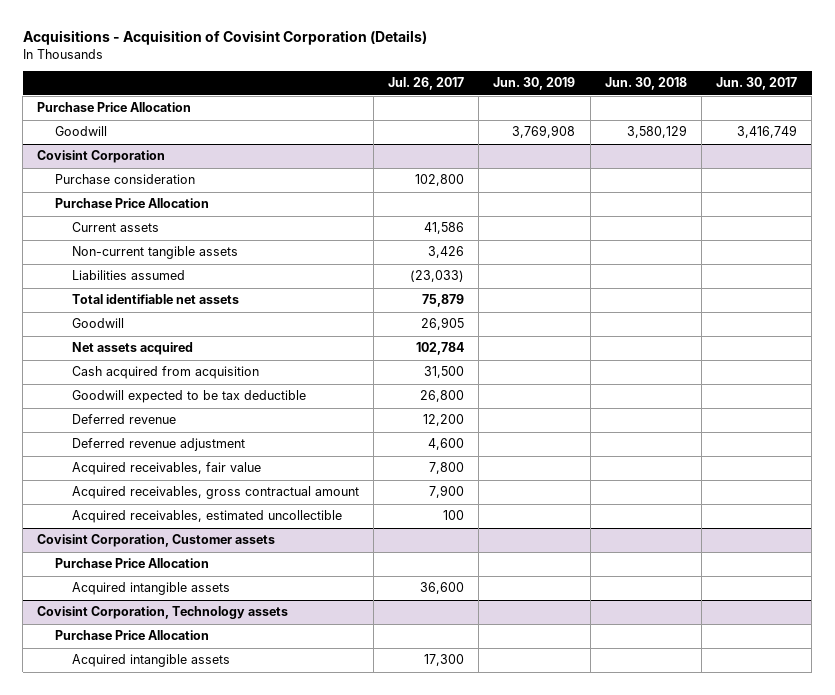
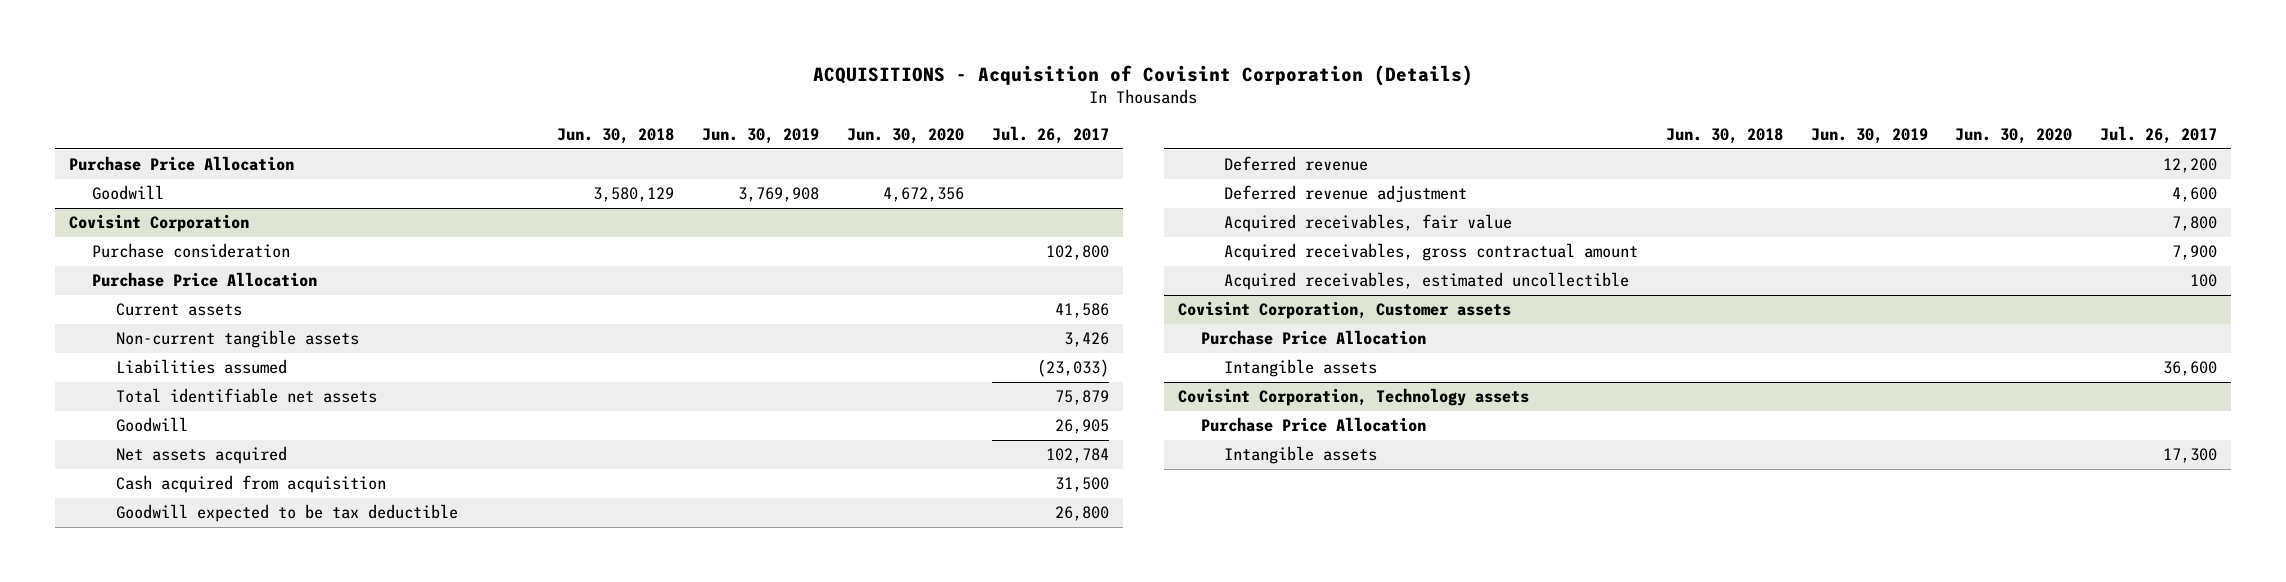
[22,29,427,45] Acquisitions - Acquisition of Covisint Corporation (Details) -> [813,64,1474,86] ACQUISITIONS - Acquisition of Covisint Corporation (Details)
[716,77,798,91] Jun. 30, 2017 -> none
none -> [846,127,964,144] Jun. 30, 2020
[71,582,230,596] Acquired intangible assets -> [1223,359,1377,378] Intangible assets
[71,654,230,668] Acquired intangible assets -> [1223,446,1377,465] Intangible assets

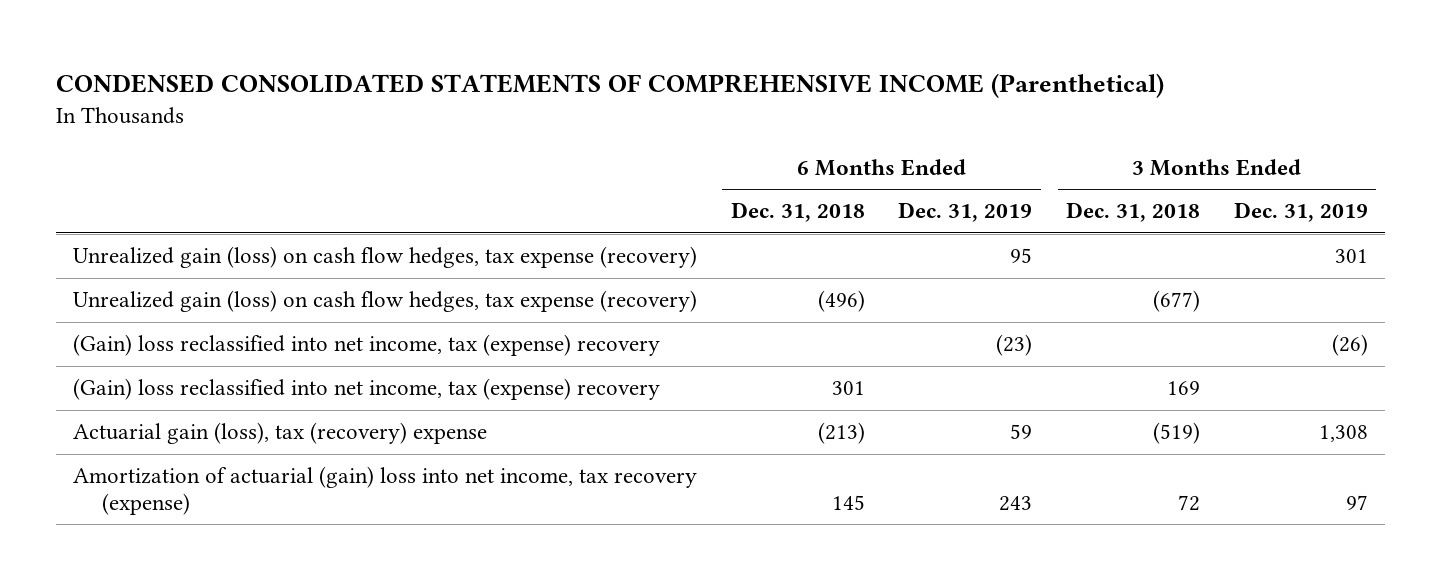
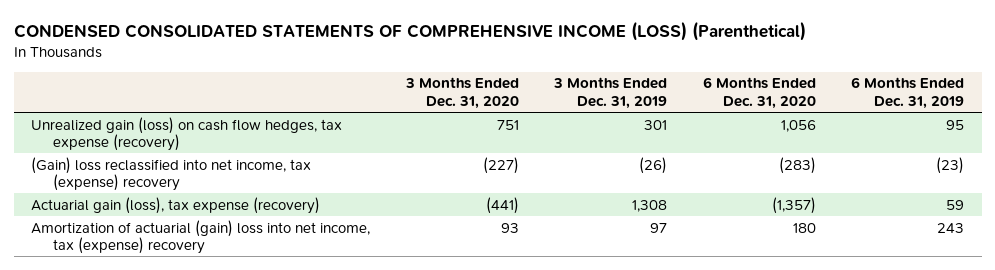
[56,72,1165,98] CONDENSED CONSOLIDATED STATEMENTS OF COMPREHENSIVE INCOME (Parenthetical) -> [13,20,806,41] CONDENSED CONSOLIDATED STATEMENTS OF COMPREHENSIVE INCOME (LOSS) (Parenthetical)
[730,202,865,223] Dec. 31, 2018 -> none
[1066,202,1201,223] Dec. 31, 2018 -> none
none -> [404,77,519,109] 3 Months Ended Dec. 31, 2020
none -> [702,77,816,109] 6 Months Ended Dec. 31, 2020
[73,290,698,313] Unrealized gain (loss) on cash flow hedges, tax expense (recovery) -> none
[73,378,661,401] (Gain) loss reclassified into net income, tax (expense) recovery -> none
[73,422,488,445] Actuarial gain (loss), tax (recovery) expense -> [31,196,321,214] Actuarial gain (loss), tax expense (recovery)
[73,466,698,515] Amortization of actuarial (gain) loss into net income, tax recovery (expense) -> [31,219,371,254] Amortization of actuarial (gain) loss into net income, tax (expense) recovery

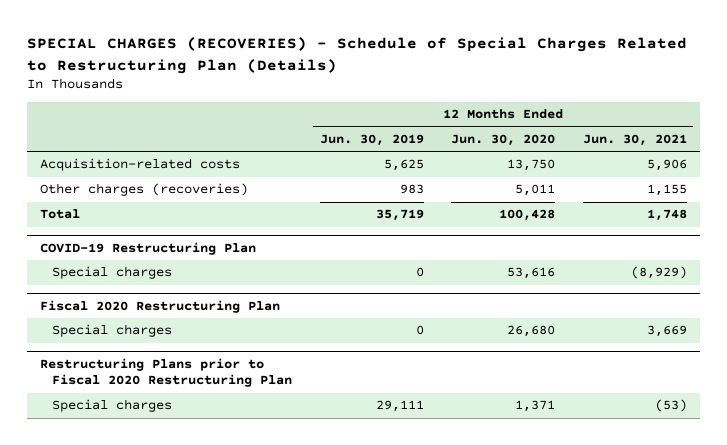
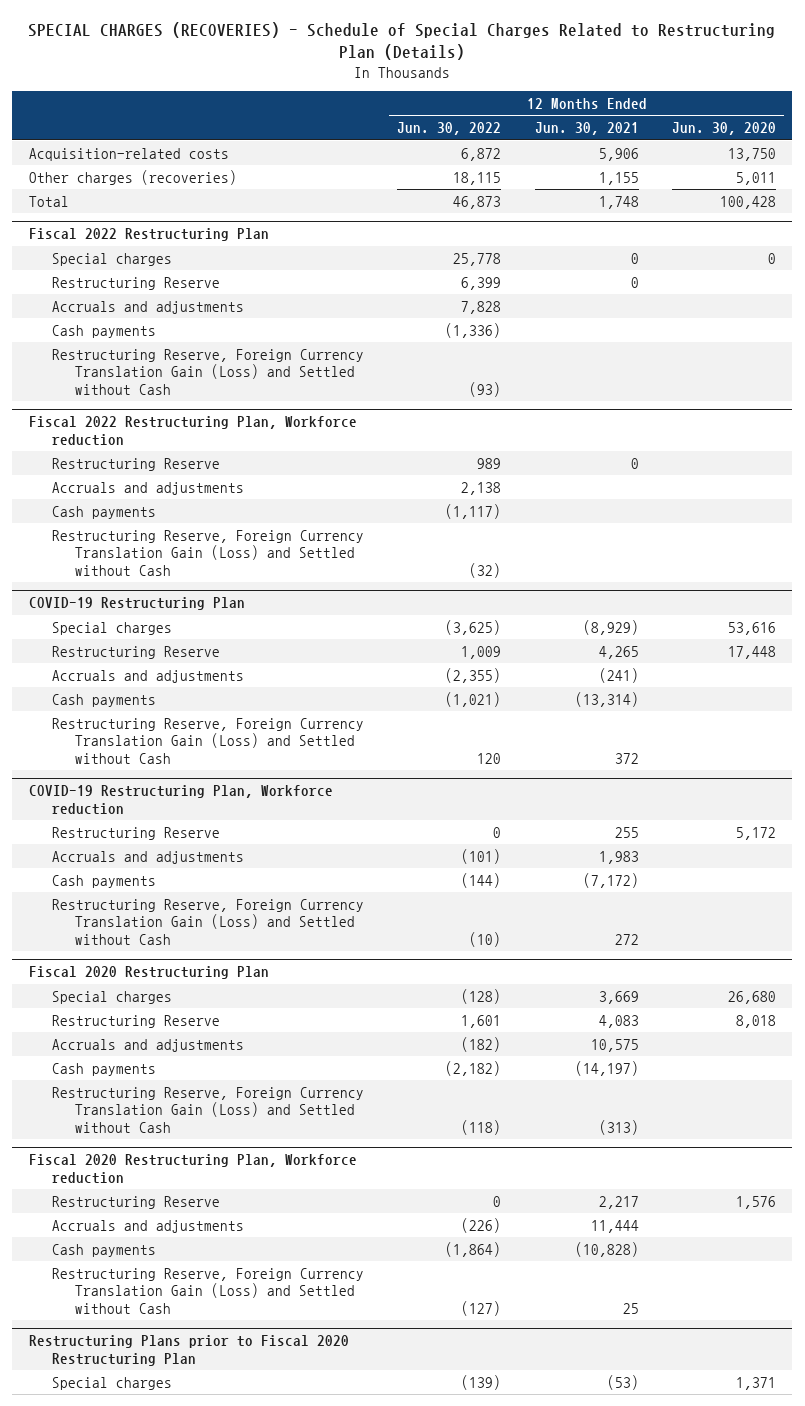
[319,134,424,147] Jun. 30, 2019 -> none
none -> [397,122,502,136] Jun. 30, 2022
none -> [29,228,270,242] Fiscal 2022 Restructuring Plan
none -> [51,252,172,266] Special charges
none -> [51,276,220,290] Restructuring Reserve
none -> [51,300,244,314] Accruals and adjustments
none -> [51,324,156,338] Cash payments
none -> [51,348,364,395] Restructuring Reserve, Foreign Currency Translation Gain (Loss) and Settled without Cash
none -> [29,416,358,446] Fiscal 2022 Restructuring Plan, Workforce reduction
none -> [51,457,220,471] Restructuring Reserve
none -> [51,481,244,495] Accruals and adjustments
none -> [51,505,156,519] Cash payments
none -> [51,529,364,576] Restructuring Reserve, Foreign Currency Translation Gain (Loss) and Settled without Cash
none -> [51,645,220,659] Restructuring Reserve
none -> [51,669,244,683] Accruals and adjustments
none -> [51,693,156,707] Cash payments
none -> [51,717,364,764] Restructuring Reserve, Foreign Currency Translation Gain (Loss) and Settled without Cash
none -> [29,785,334,815] COVID-19 Restructuring Plan, Workforce reduction
none -> [51,826,220,840] Restructuring Reserve
none -> [51,850,244,864] Accruals and adjustments
none -> [51,874,156,888] Cash payments
none -> [51,898,364,945] Restructuring Reserve, Foreign Currency Translation Gain (Loss) and Settled without Cash
none -> [51,1014,220,1028] Restructuring Reserve
none -> [51,1038,244,1052] Accruals and adjustments
none -> [51,1062,156,1076] Cash payments
none -> [51,1086,364,1133] Restructuring Reserve, Foreign Currency Translation Gain (Loss) and Settled without Cash
none -> [29,1154,358,1184] Fiscal 2020 Restructuring Plan, Workforce reduction
none -> [51,1195,220,1209] Restructuring Reserve
none -> [51,1219,244,1233] Accruals and adjustments
none -> [51,1243,156,1257] Cash payments
none -> [51,1267,364,1314] Restructuring Reserve, Foreign Currency Translation Gain (Loss) and Settled without Cash

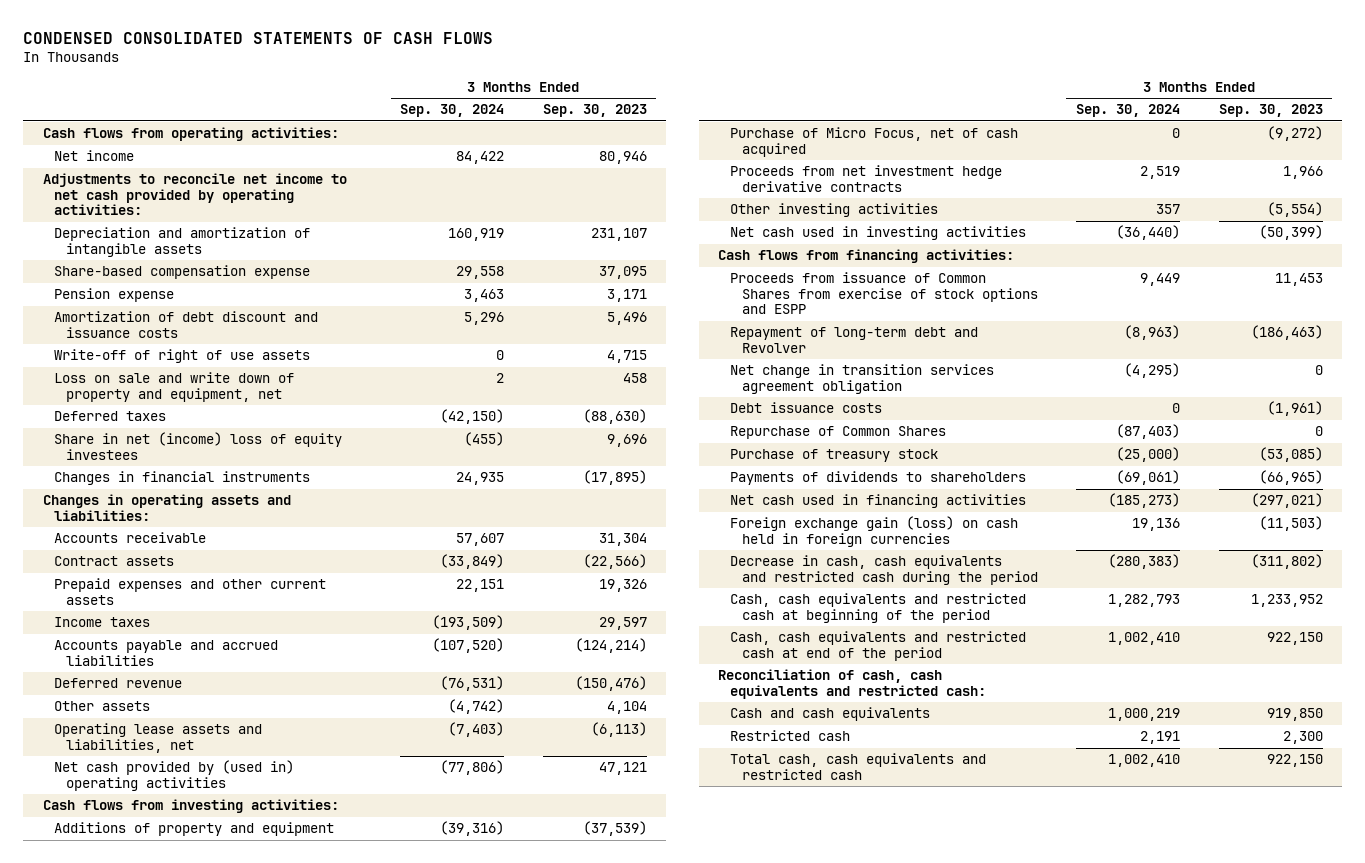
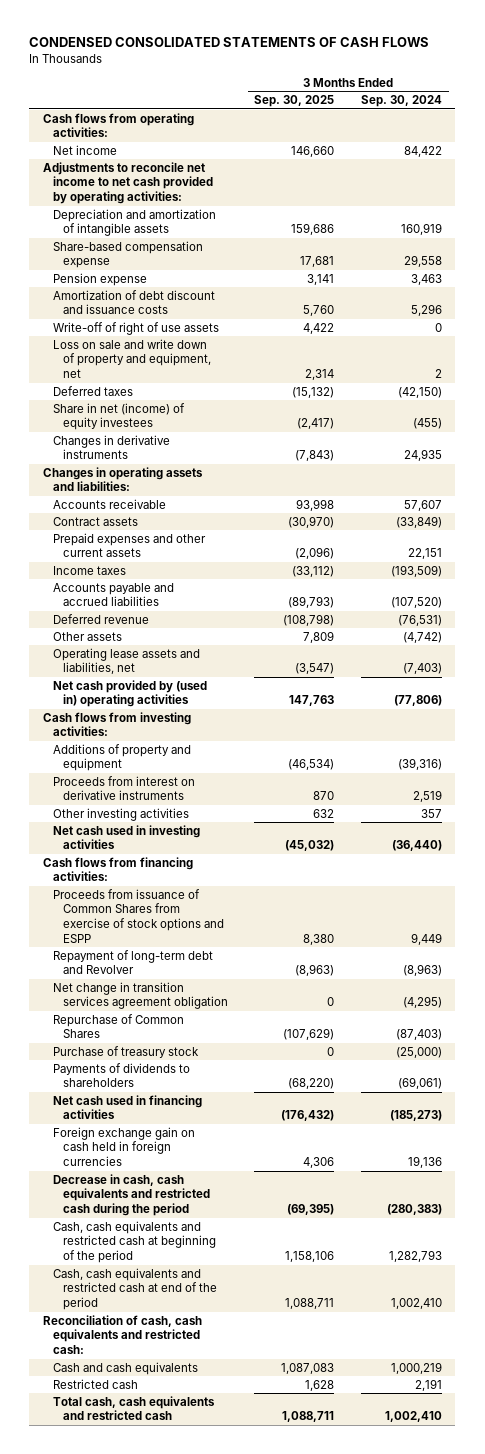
[542,104,647,118] Sep. 30, 2023 -> none
none -> [254,95,335,108] Sep. 30, 2025
[54,432,343,460] Share in net (income) loss of equity investees -> [52,402,185,431] Share in net (income) of equity investees
[54,471,311,486] Changes in financial instruments -> [52,434,170,460] Changes in derivative instruments
[730,127,1019,157] Purchase of Micro Focus, net of cash acquired -> none
[730,165,1003,192] Proceeds from net investment hedge derivative contracts -> [52,775,195,801] Proceeds from interest on derivative instruments
[730,402,883,414] Debt issuance costs -> none
[730,516,1019,547] Foreign exchange gain (loss) on cash held in foreign currencies -> [52,1126,195,1167] Foreign exchange gain on cash held in foreign currencies

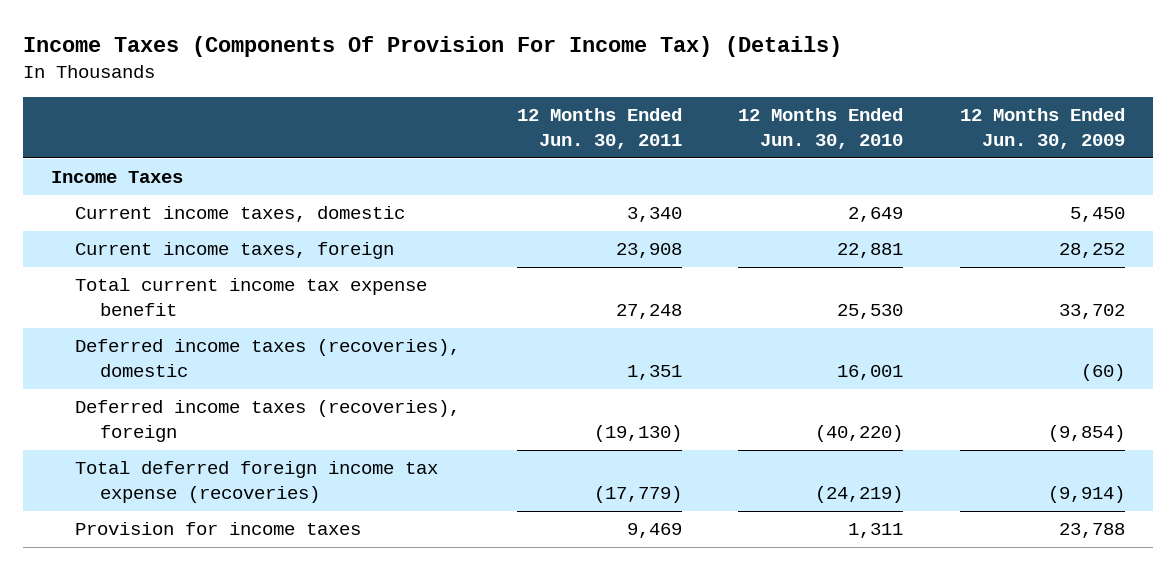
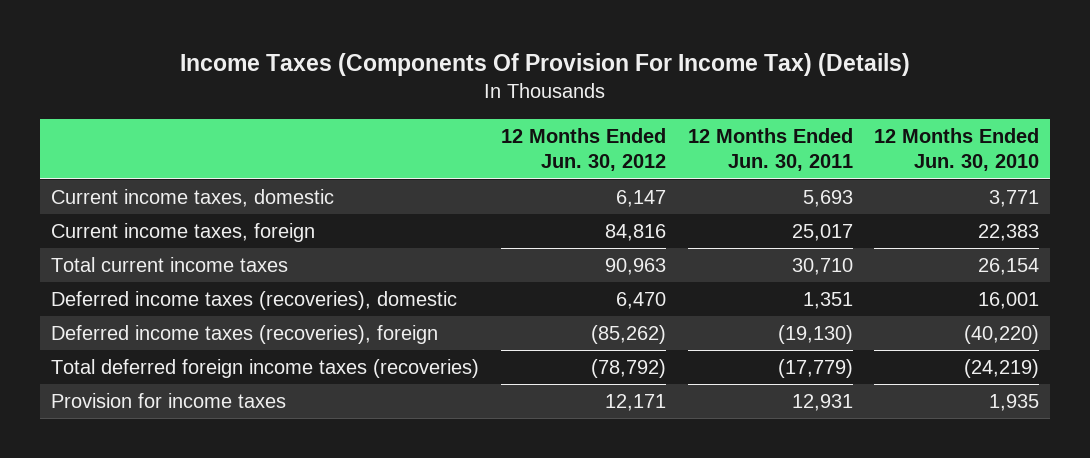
[959,108,1125,150] 12 Months Ended Jun. 30, 2009 -> none
none -> [500,127,666,172] 12 Months Ended Jun. 30, 2012
[51,171,184,184] Income Taxes -> none
[626,207,682,223] 3,340 -> [802,189,853,207] 5,693
[848,207,904,223] 2,649 -> [989,189,1040,207] 3,771
[615,243,682,259] 23,908 -> [791,223,853,241] 25,017
[837,243,904,259] 22,881 -> [978,223,1040,241] 22,383
[75,278,428,317] Total current income tax expense benefit -> [50,256,288,272] Total current income taxes
[615,304,682,320] 27,248 -> [791,257,853,275] 30,710
[837,304,904,320] 25,530 -> [978,257,1040,275] 26,154
[75,461,439,504] Total deferred foreign income tax expense (recoveries) -> [50,358,479,378] Total deferred foreign income taxes (recoveries)
[626,523,682,539] 9,469 -> [791,393,853,411] 12,931
[848,523,904,539] 1,311 -> [989,393,1040,411] 1,935

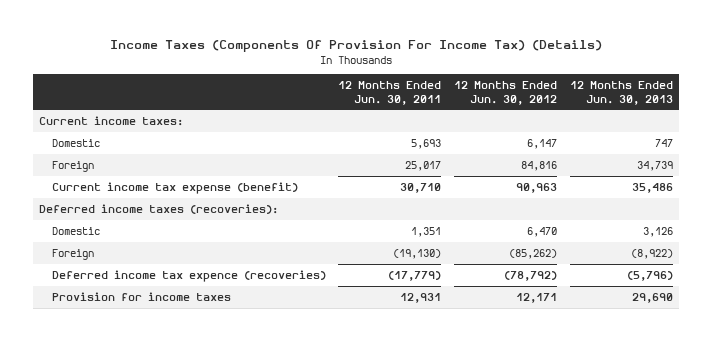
[874,127,1040,172] 12 Months Ended Jun. 30, 2010 -> none
none -> [569,81,673,105] 12 Months Ended Jun. 30, 2013
none -> [39,115,184,126] Current income taxes:
[50,188,334,207] Current income taxes, domestic -> [51,138,100,147] Domestic
[50,222,315,242] Current income taxes, foreign -> [51,160,94,172] Foreign
[50,256,288,272] Total current income taxes -> [51,181,298,194] Current income tax expense (benefit)
none -> [39,203,279,214] Deferred income taxes (recoveries):
[50,290,457,310] Deferred income taxes (recoveries), domestic -> [51,226,100,235] Domestic
[50,324,438,344] Deferred income taxes (recoveries), foreign -> [51,248,94,260] Foreign
[50,358,479,378] Total deferred foreign income taxes (recoveries) -> [51,269,326,282] Deferred income tax expence (recoveries)

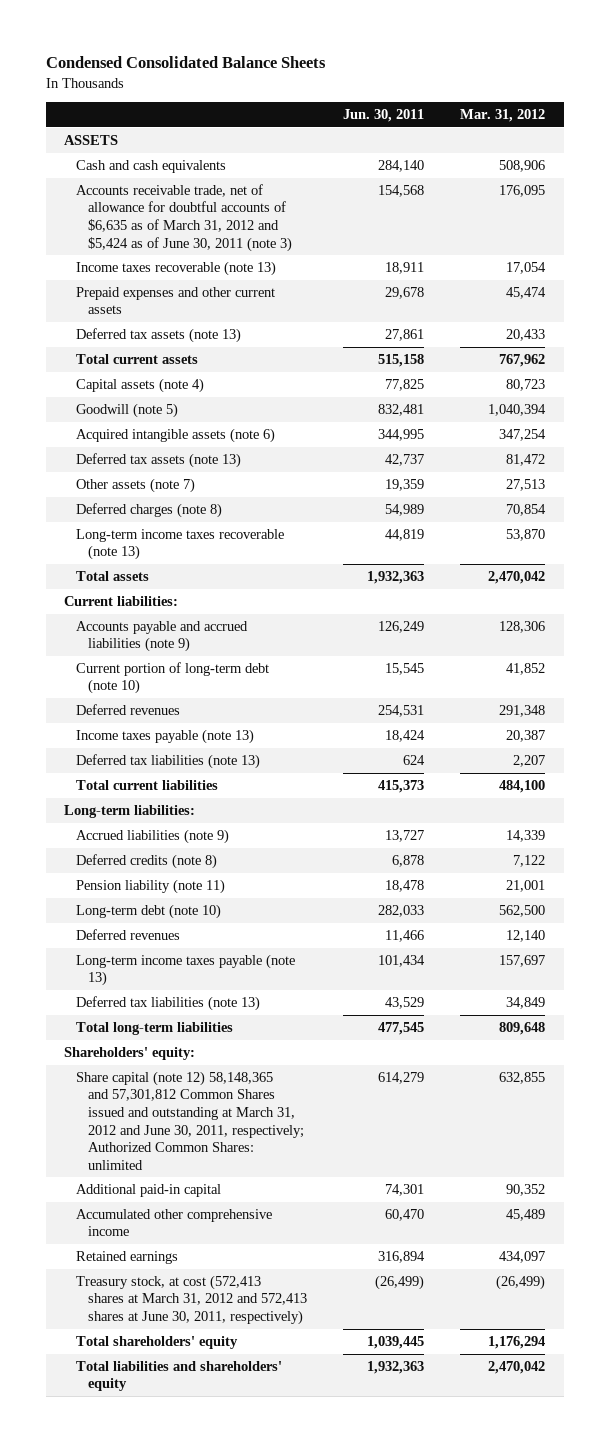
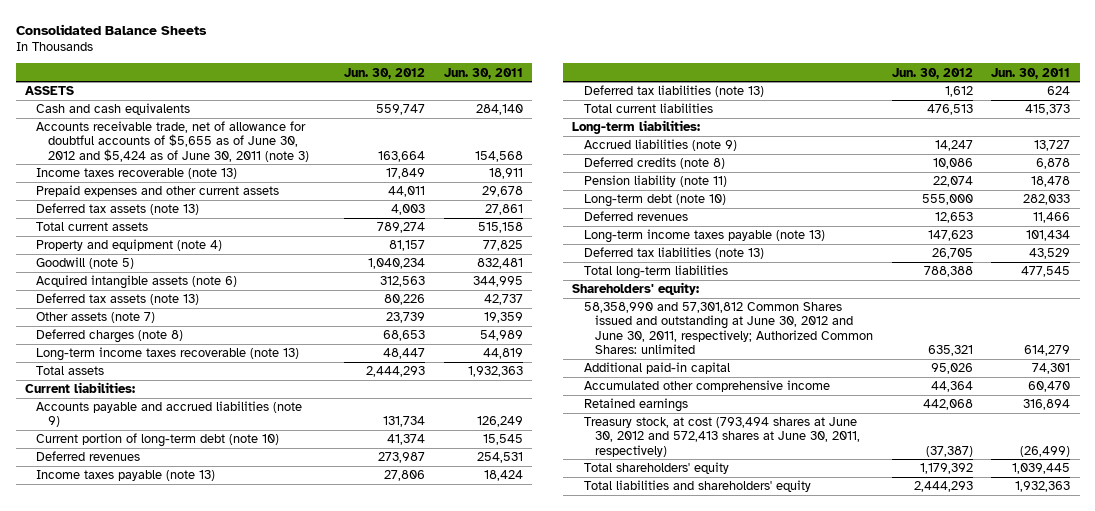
[46,56,327,69] Condensed Consolidated Balance Sheets -> [15,23,207,35] Consolidated Balance Sheets
[460,109,546,123] Mar. 31, 2012 -> none
none -> [344,67,426,79] Jun. 30, 2012
[76,183,292,252] Accounts receivable trade, net of allowance for doubtful accounts of $6,635 as of March 31, 2012 and $5,424 as of June 30, 2011 (note 3) -> [36,121,309,162] Accounts receivable trade, net of allowance for doubtful accounts of $5,655 as of June 30, 2012 and $5,424 as of June 30, 2011 (note 3)
[76,377,205,393] Capital assets (note 4) -> [36,239,223,252] Property and equipment (note 4)
[76,1070,304,1170] Share capital (note 12) 58,148,365 and 57,301,812 Common Shares issued and outstanding at March 31, 2012 and June 30, 2011, respectively; Authorized Common Shares: unlimited -> [583,302,874,354] 58,358,990 and 57,301,812 Common Shares issued and outstanding at June 30, 2012 and June 30, 2011, respectively; Authorized Common Shares: unlimited
[76,1274,307,1326] Treasury stock, at cost (572,413 shares at March 31, 2012 and 572,413 shares at June 30, 2011, respectively) -> [583,417,861,457] Treasury stock, at cost (793,494 shares at June 30, 2012 and 572,413 shares at June 30, 2011, respectively)

